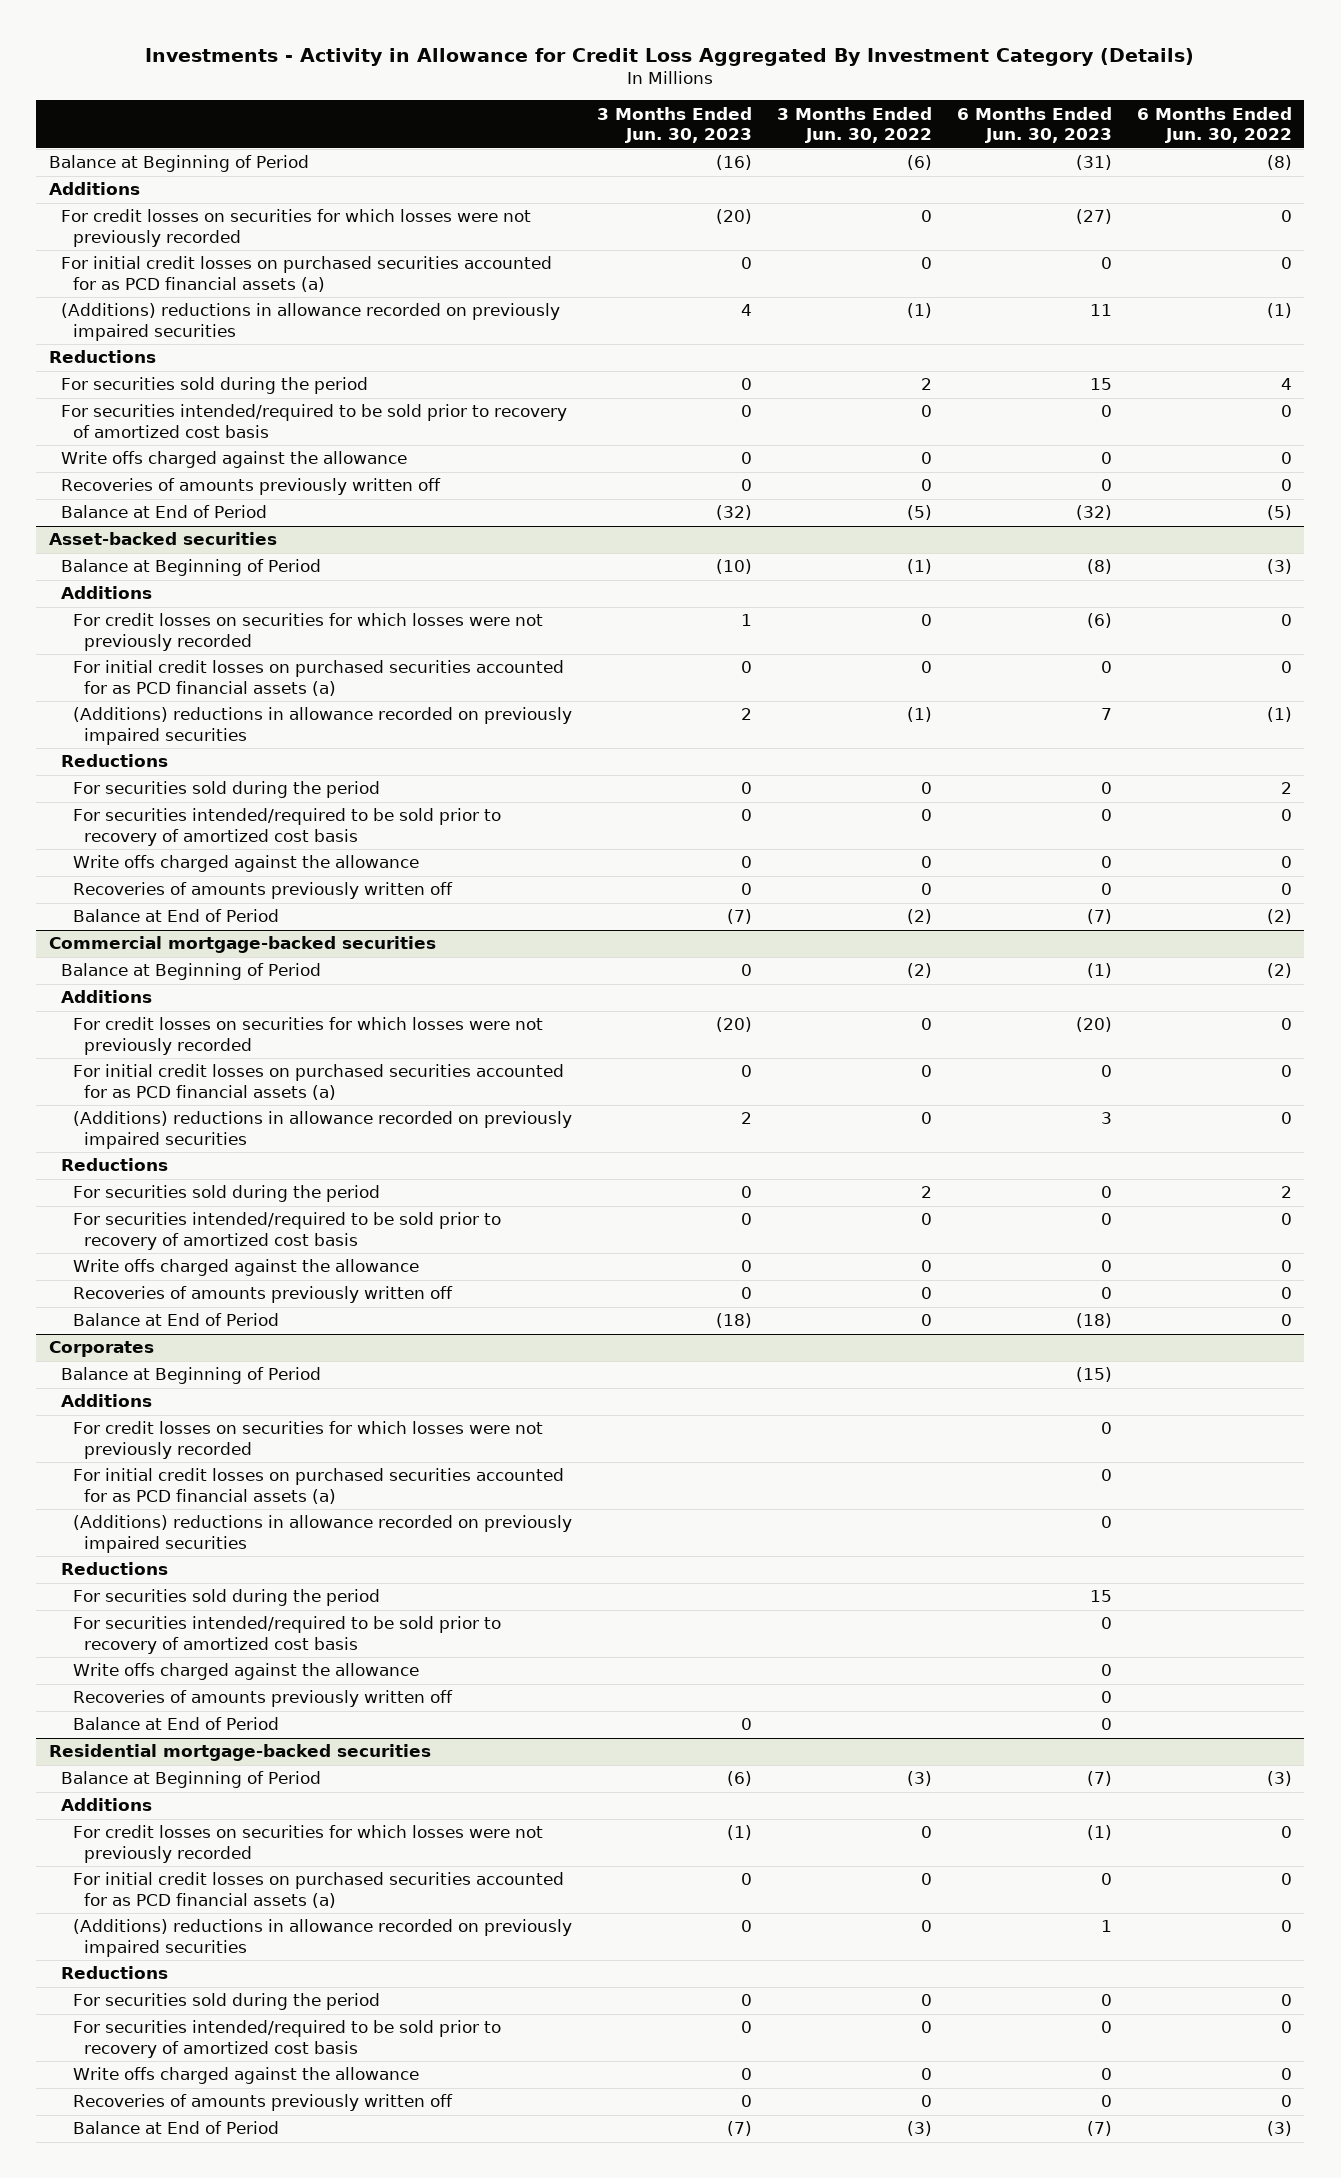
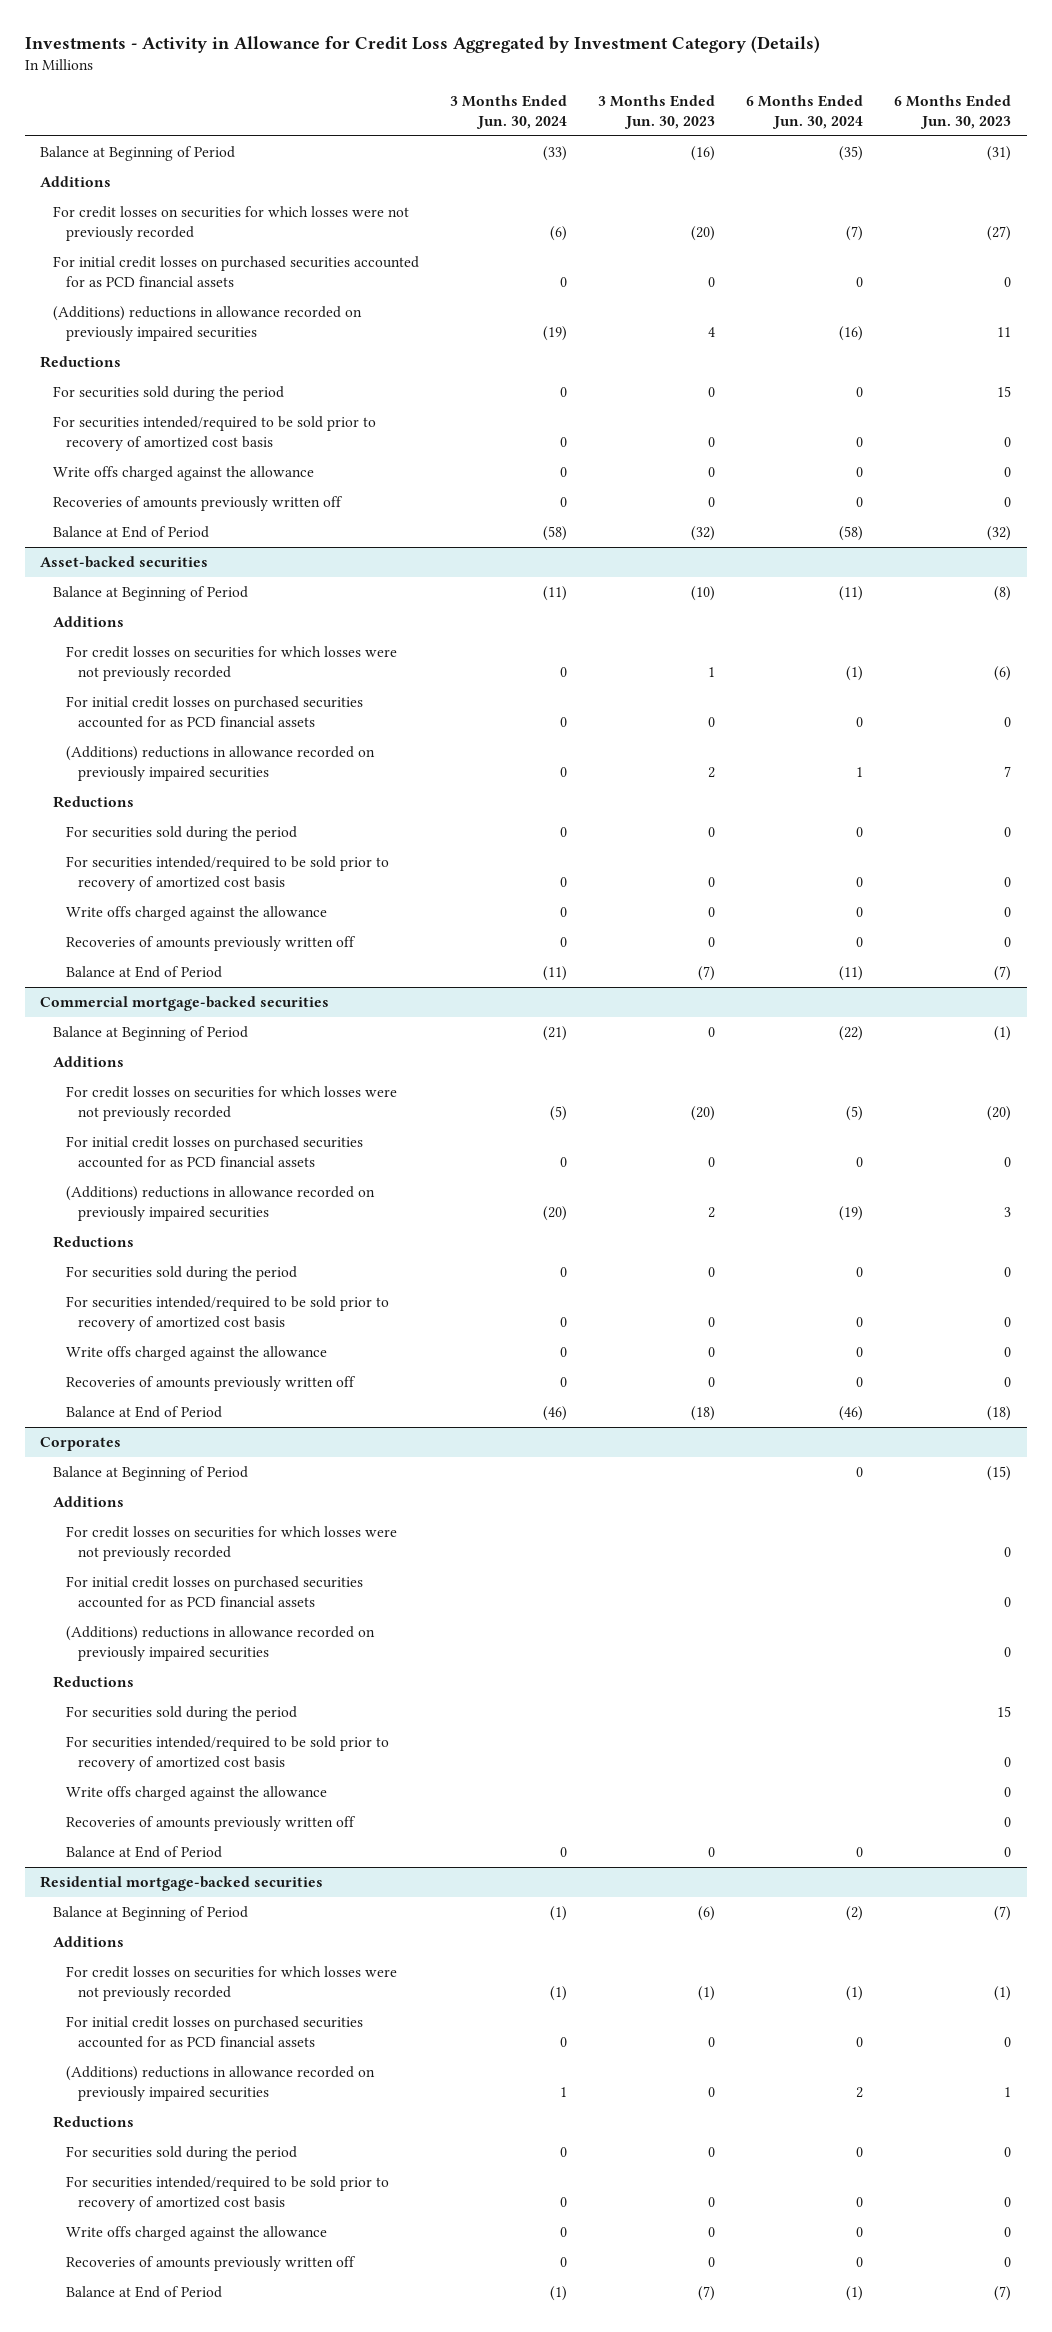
[145,47,1195,66] Investments - Activity in Allowance for Credit Loss Aggregated By Investment Category (Details) -> [24,36,820,54] Investments - Activity in Allowance for Credit Loss Aggregated by Investment Category (Details)
[776,106,932,144] 3 Months Ended Jun. 30, 2022 -> none
[1136,106,1292,144] 6 Months Ended Jun. 30, 2022 -> none
none -> [450,94,568,129] 3 Months Ended Jun. 30, 2024
none -> [746,94,864,129] 6 Months Ended Jun. 30, 2024
[60,256,552,293] For initial credit losses on purchased securities accounted for as PCD financial assets (a) -> [53,256,420,287] For initial credit losses on purchased securities accounted for as PCD financial assets
[72,660,564,697] For initial credit losses on purchased securities accounted for as PCD financial assets (a) -> [65,696,363,728] For initial credit losses on purchased securities accounted for as PCD financial assets
[72,1064,564,1101] For initial credit losses on purchased securities accounted for as PCD financial assets (a) -> [65,1136,363,1168] For initial credit losses on purchased securities accounted for as PCD financial assets
[72,1468,564,1505] For initial credit losses on purchased securities accounted for as PCD financial assets (a) -> [65,1576,363,1608] For initial credit losses on purchased securities accounted for as PCD financial assets
[72,1872,564,1909] For initial credit losses on purchased securities accounted for as PCD financial assets (a) -> [65,2016,363,2048] For initial credit losses on purchased securities accounted for as PCD financial assets

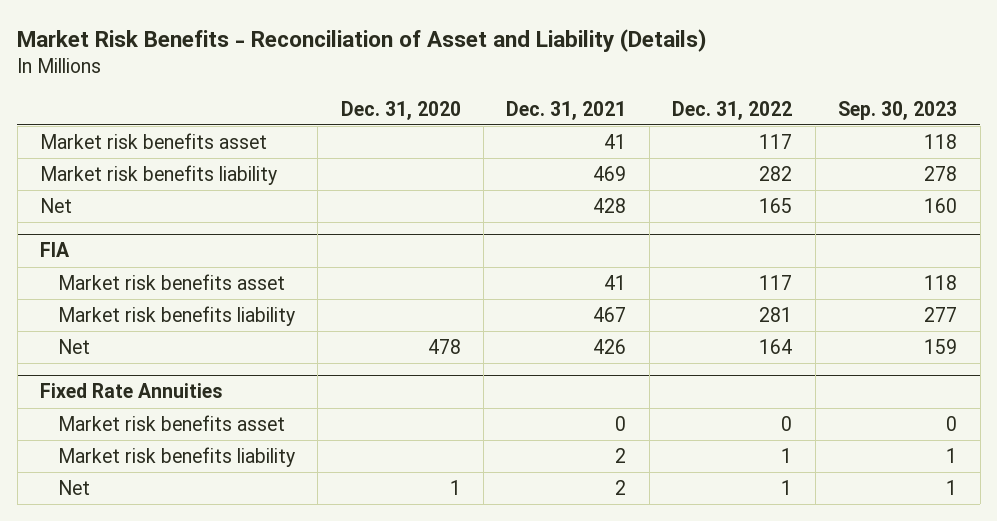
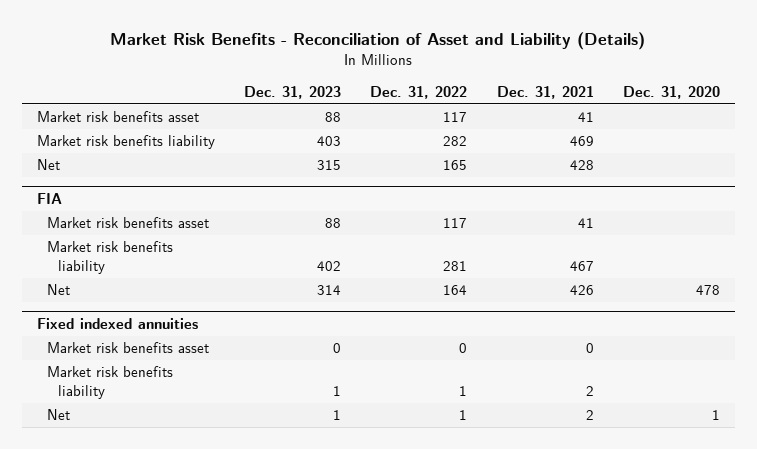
[838,100,958,120] Sep. 30, 2023 -> none
none -> [244,85,342,99] Dec. 31, 2023
[39,383,222,399] Fixed Rate Annuities -> [36,317,198,329] Fixed indexed annuities

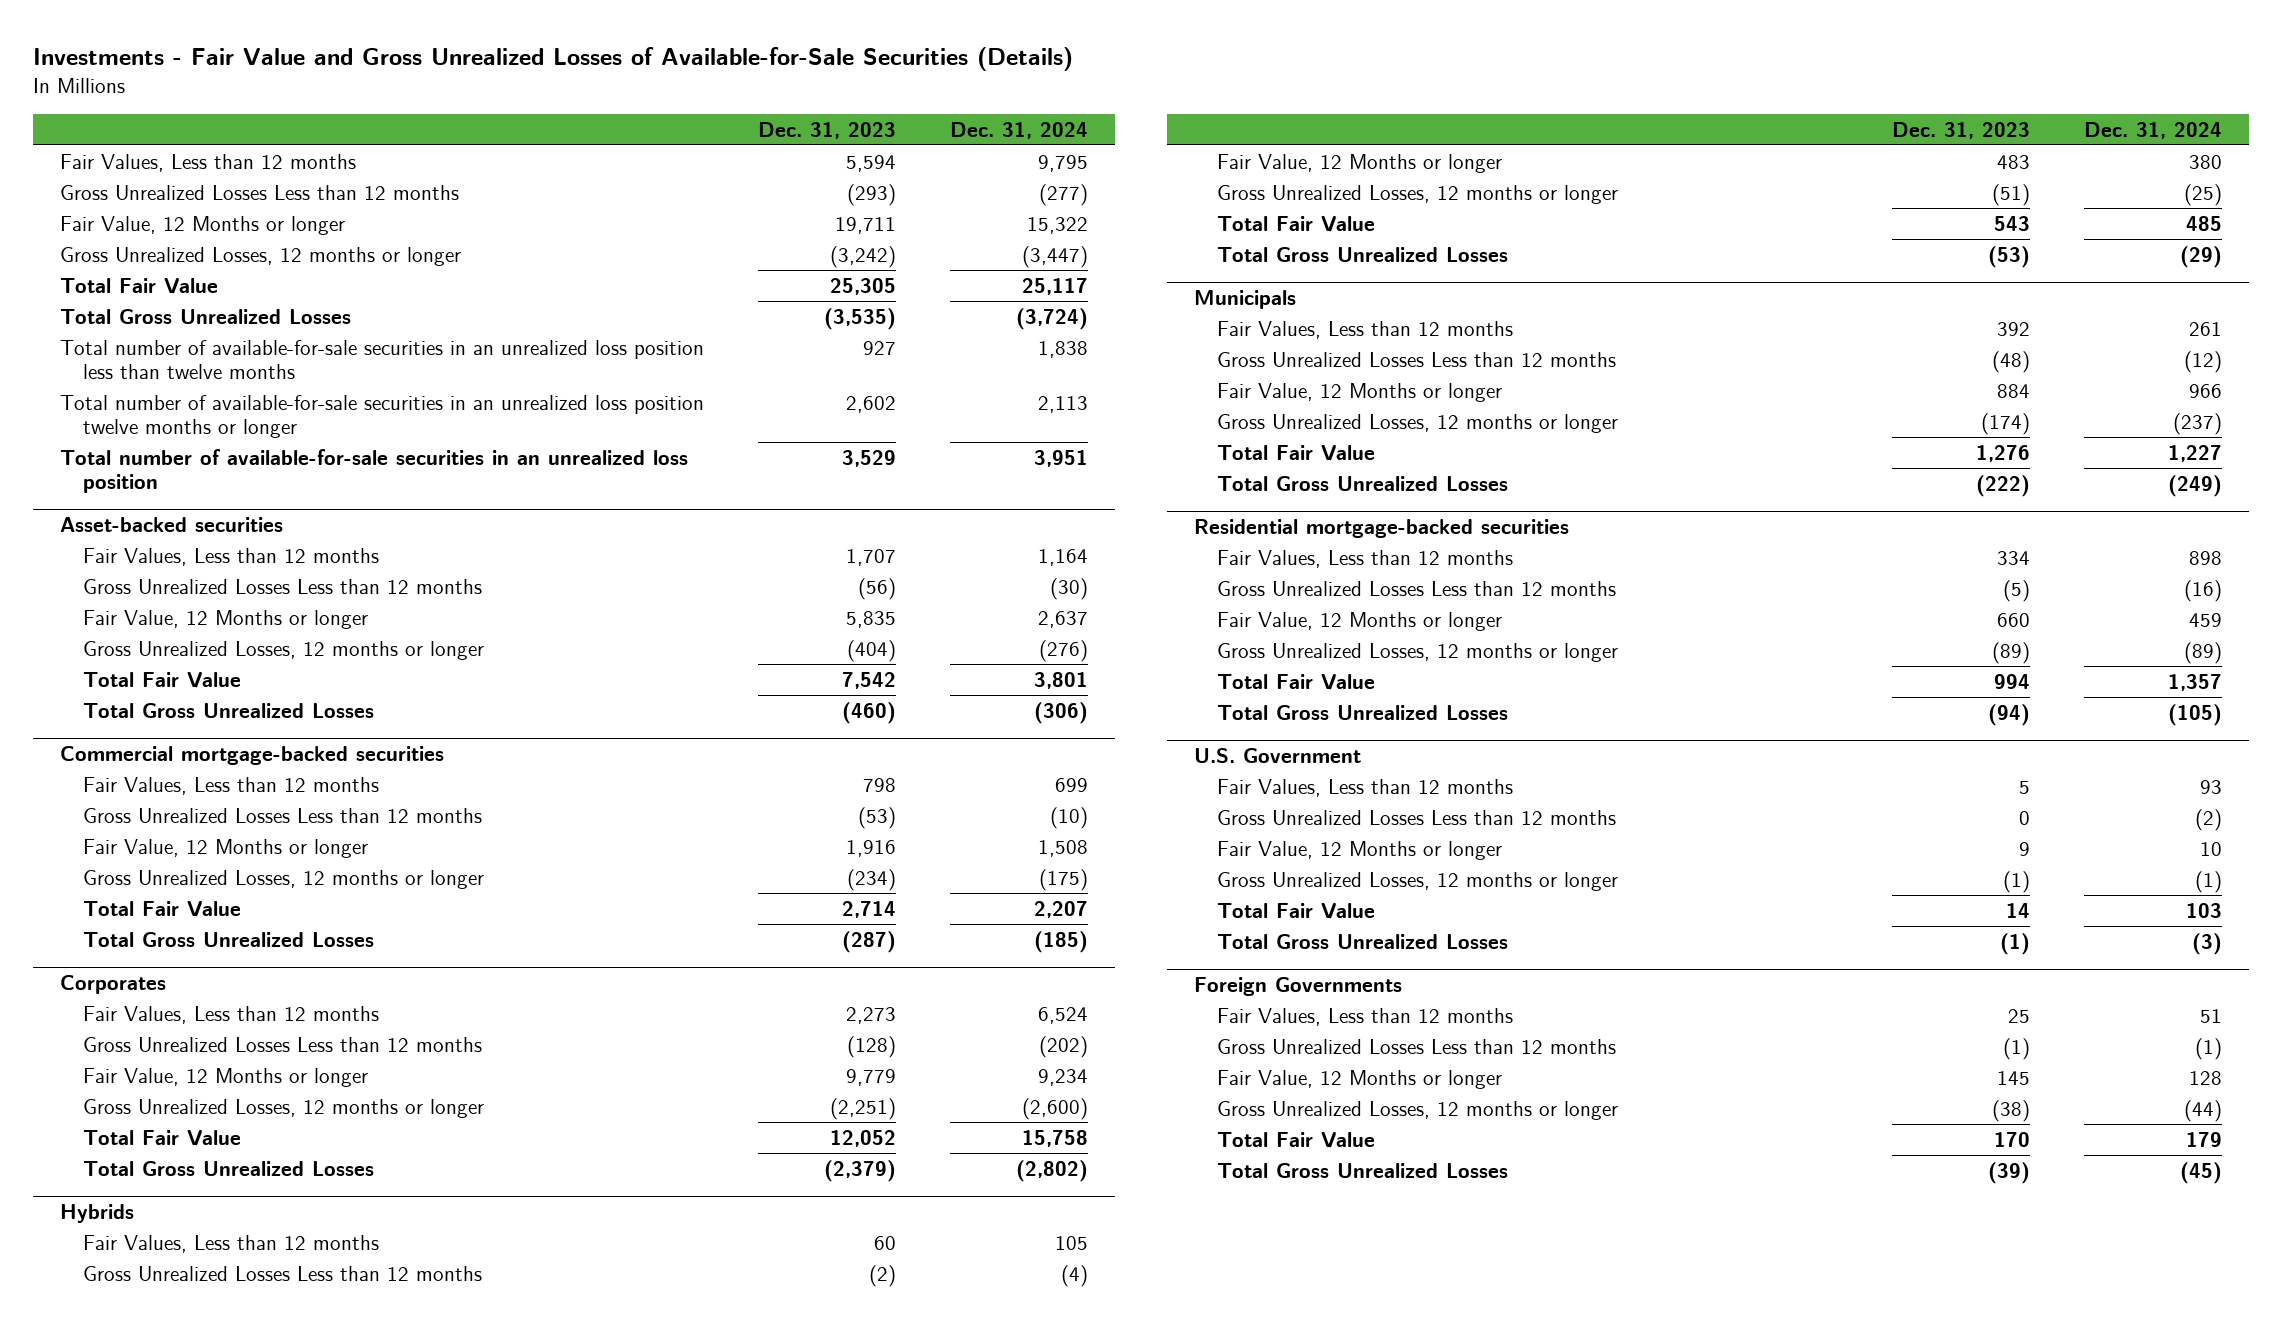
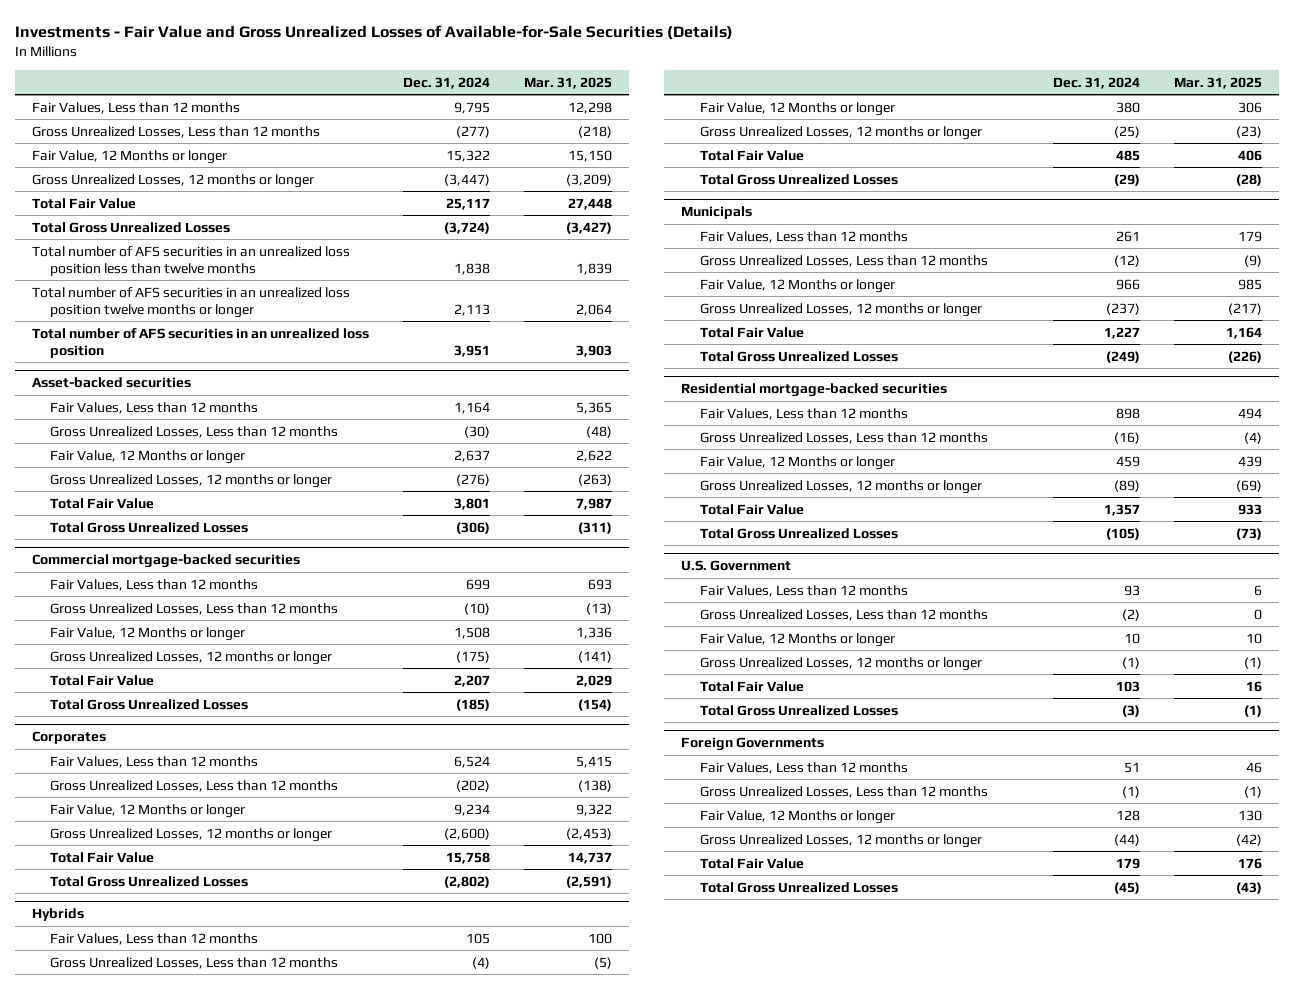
[757,121,896,139] Dec. 31, 2023 -> none
none -> [524,76,613,89] Mar. 31, 2025
[59,184,459,200] Gross Unrealized Losses Less than 12 months -> [32,125,321,138] Gross Unrealized Losses, Less than 12 months
[59,339,704,380] Total number of available-for-sale securities in an unrealized loss position less than twelve months -> [32,245,351,276] Total number of AFS securities in an unrealized loss position less than twelve months
[59,394,704,439] Total number of available-for-sale securities in an unrealized loss position twelve months or longer -> [32,286,351,318] Total number of AFS securities in an unrealized loss position twelve months or longer
[59,448,688,494] Total number of available-for-sale securities in an unrealized loss position -> [32,327,370,358] Total number of AFS securities in an unrealized loss position
[82,578,482,594] Gross Unrealized Losses Less than 12 months -> [50,425,339,438] Gross Unrealized Losses, Less than 12 months
[82,807,482,823] Gross Unrealized Losses Less than 12 months -> [50,602,339,615] Gross Unrealized Losses, Less than 12 months
[82,1036,482,1052] Gross Unrealized Losses Less than 12 months -> [50,779,339,792] Gross Unrealized Losses, Less than 12 months
[82,1265,482,1281] Gross Unrealized Losses Less than 12 months -> [50,956,339,969] Gross Unrealized Losses, Less than 12 months
[1217,351,1617,367] Gross Unrealized Losses Less than 12 months -> [699,254,988,267] Gross Unrealized Losses, Less than 12 months
[1217,580,1617,596] Gross Unrealized Losses Less than 12 months -> [699,431,988,444] Gross Unrealized Losses, Less than 12 months
[1217,809,1617,825] Gross Unrealized Losses Less than 12 months -> [699,608,988,621] Gross Unrealized Losses, Less than 12 months
[1217,1038,1617,1054] Gross Unrealized Losses Less than 12 months -> [699,785,988,798] Gross Unrealized Losses, Less than 12 months

